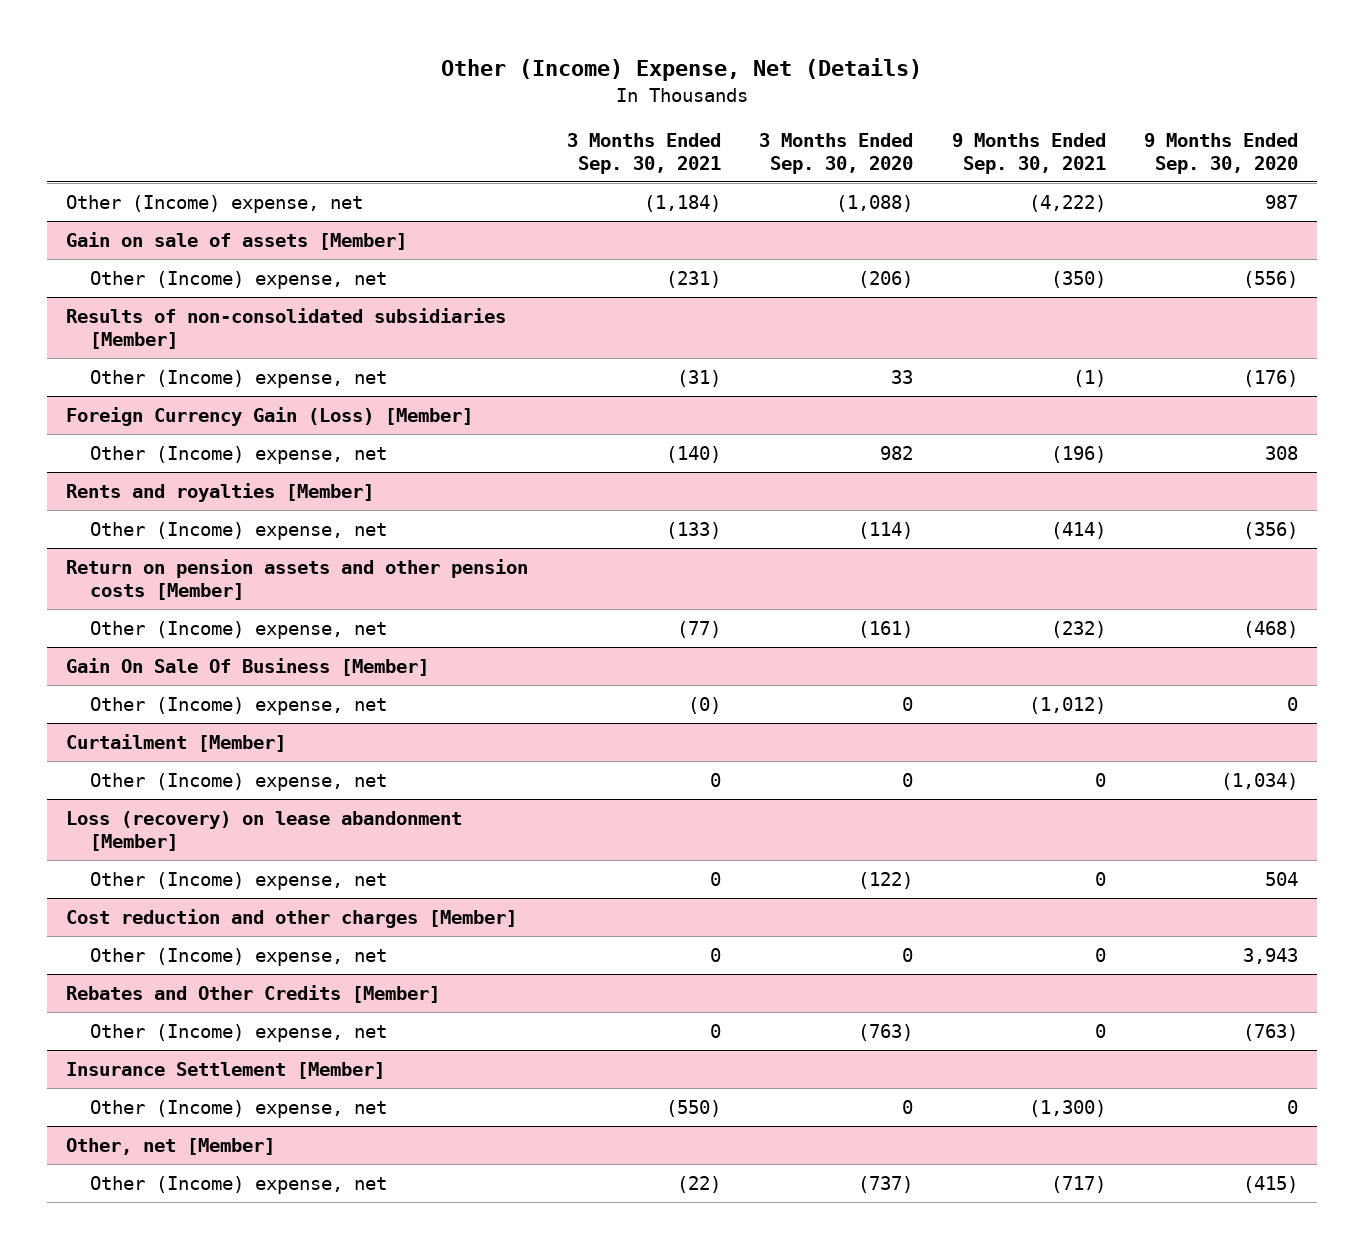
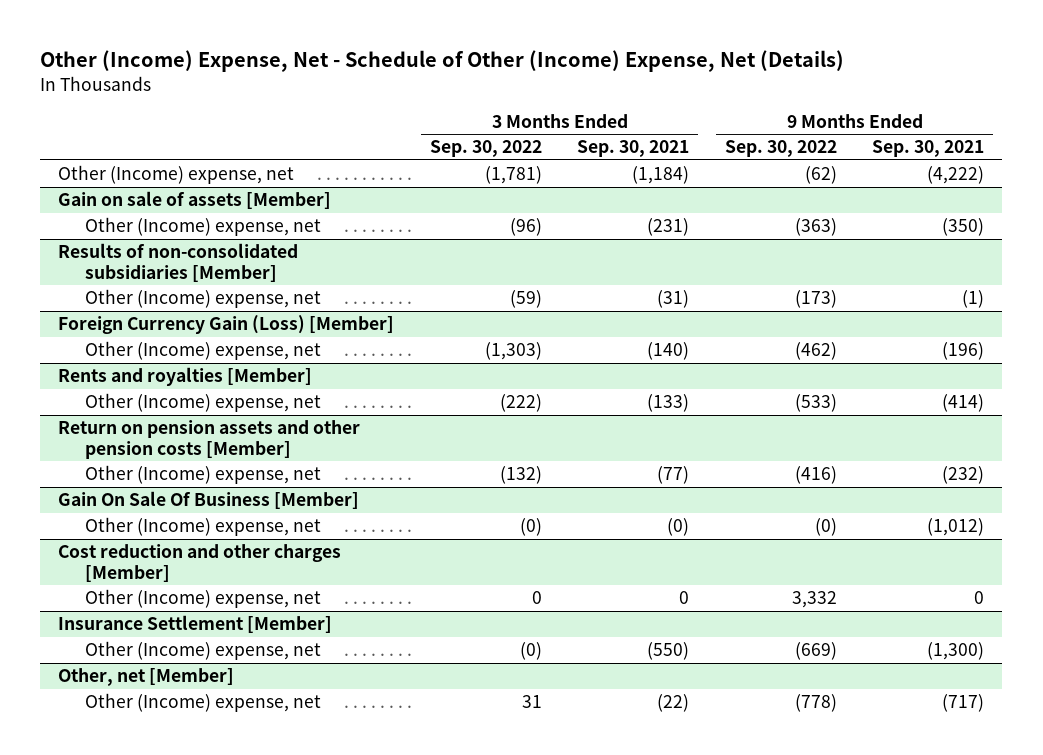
[441,58,923,82] Other (Income) Expense, Net (Details) -> [40,50,845,73] Other (Income) Expense, Net - Schedule of Other (Income) Expense, Net (Details)
[759,132,914,174] 3 Months Ended Sep. 30, 2020 -> none
[1144,132,1299,174] 9 Months Ended Sep. 30, 2020 -> none
none -> [429,140,542,158] Sep. 30, 2022
none -> [724,140,837,158] Sep. 30, 2022
[66,733,287,752] Curtailment [Member] -> none
[89,772,387,791] Other (Income) expense, net -> none
[66,810,463,852] Loss (recovery) on lease abandonment [Member] -> none
[89,871,387,890] Other (Income) expense, net -> none
[66,984,441,1003] Rebates and Other Credits [Member] -> none
[89,1023,387,1042] Other (Income) expense, net -> none

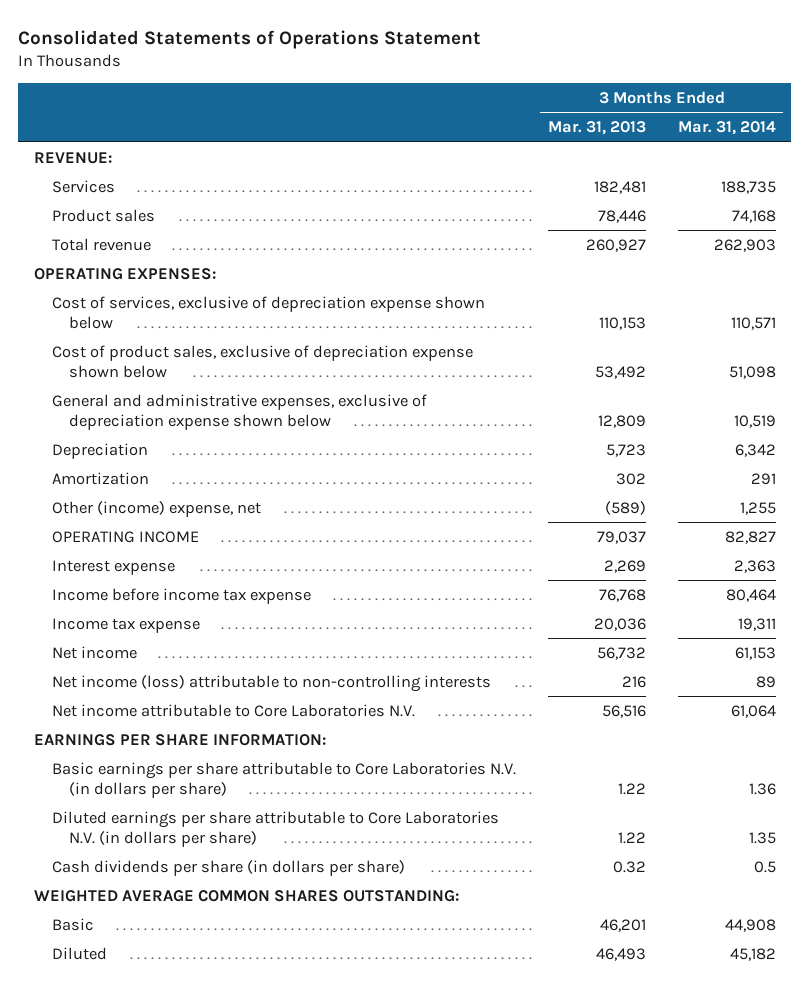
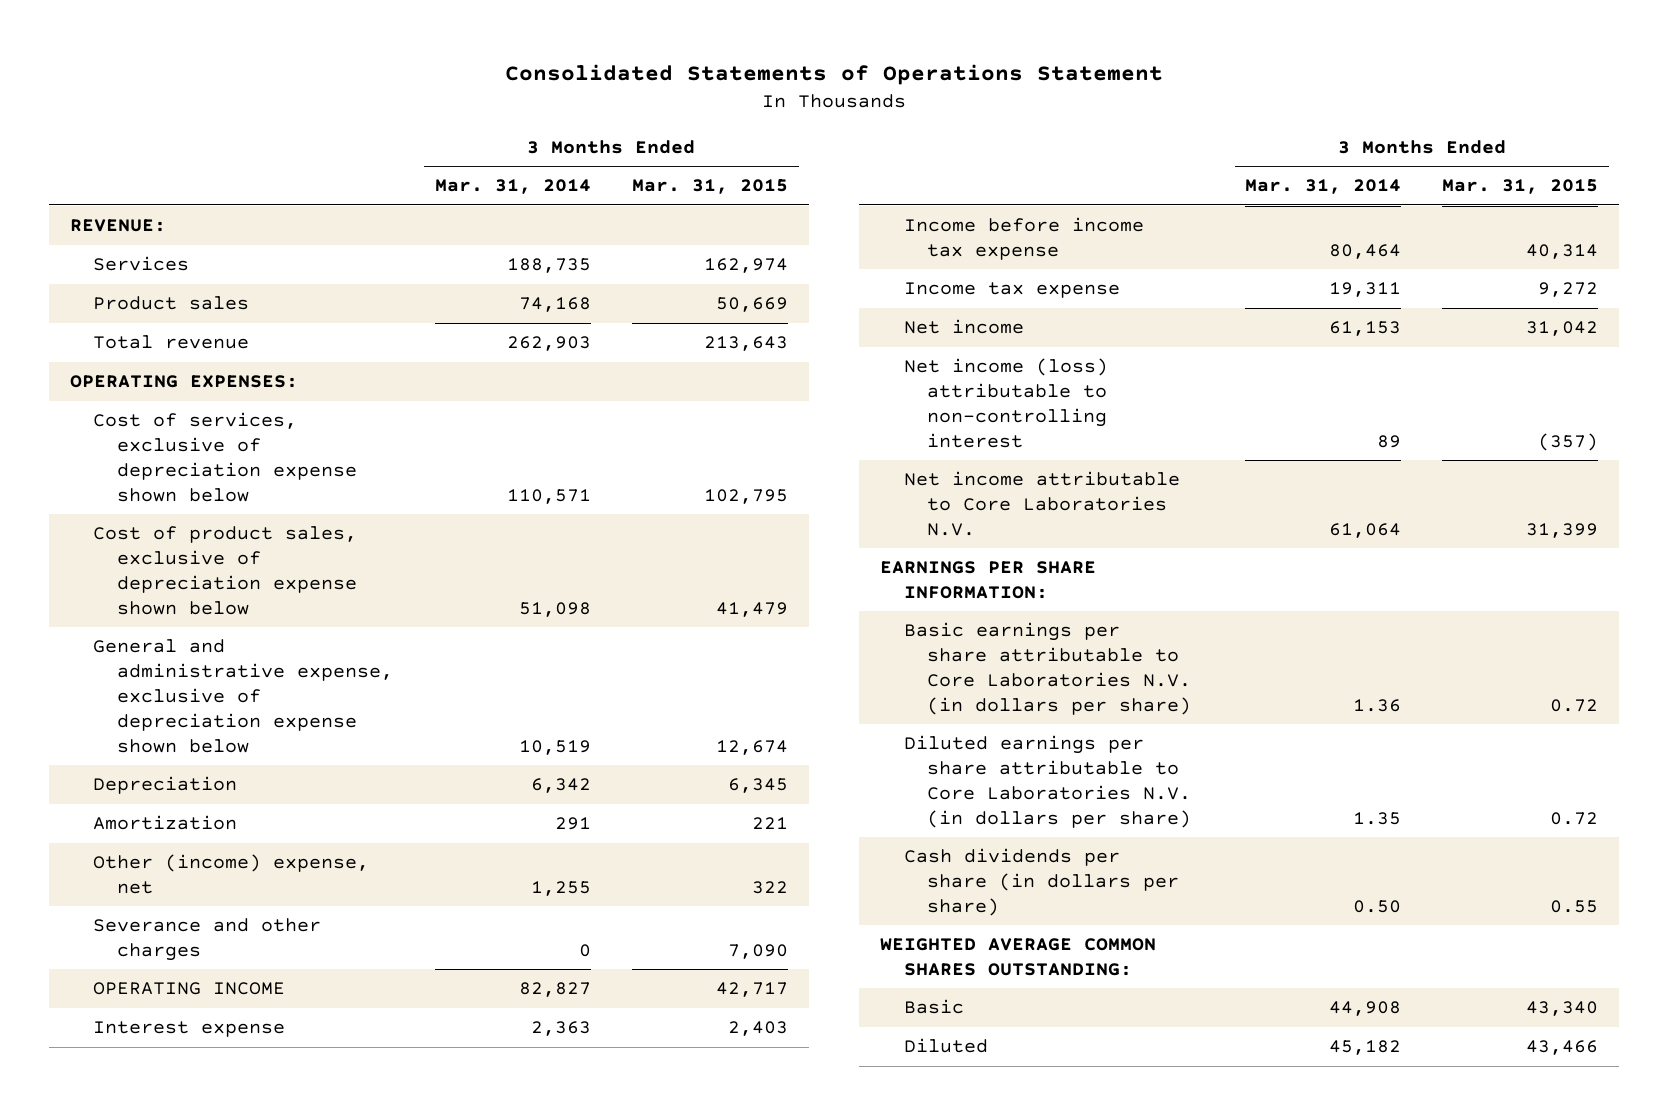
[547,121,646,136] Mar. 31, 2013 -> none
none -> [632,179,789,195] Mar. 31, 2015
[51,393,427,430] General and administrative expenses, exclusive of depreciation expense shown below -> [93,639,394,754] General and administrative expense, exclusive of depreciation expense shown below
none -> [93,918,322,962] Severance and other charges
[51,674,491,692] Net income (loss) attributable to non-controlling interests -> [903,358,1108,449] Net income (loss) attributable to non-controlling interest
[753,860,776,873] 0.5 -> [1352,900,1401,914] 0.50

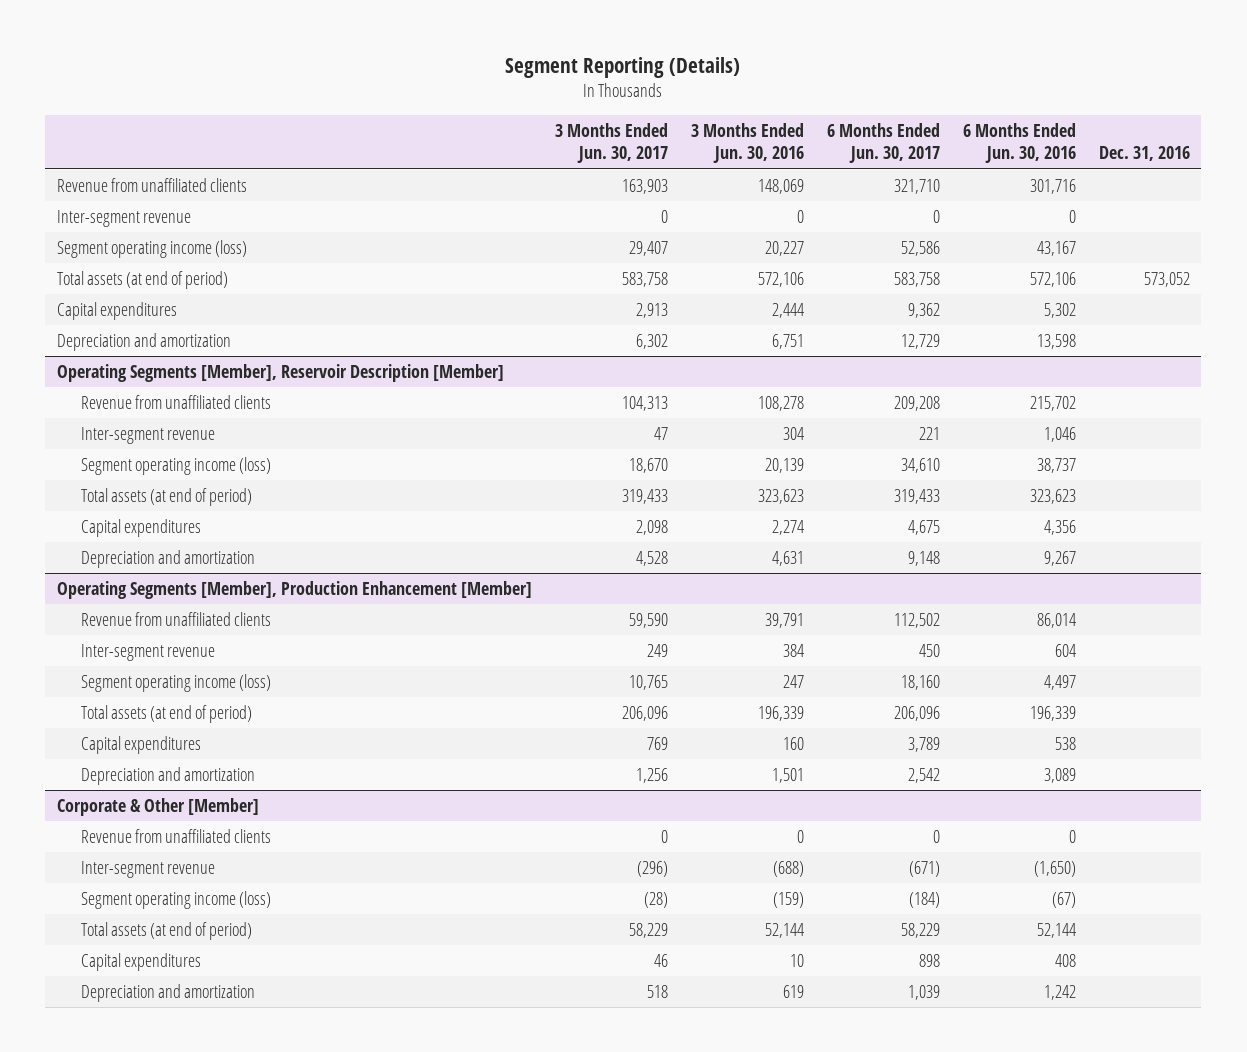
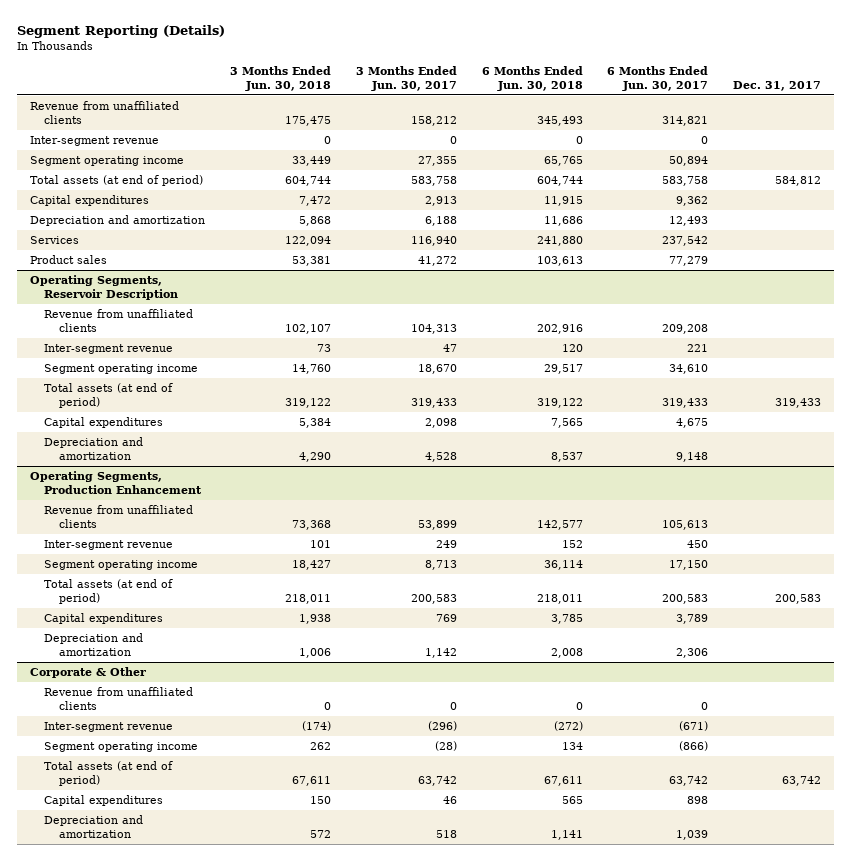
[690,122,804,164] 3 Months Ended Jun. 30, 2016 -> none
[962,122,1076,164] 6 Months Ended Jun. 30, 2016 -> none
[1098,146,1190,162] Dec. 31, 2016 -> none
none -> [229,65,331,91] 3 Months Ended Jun. 30, 2018
none -> [481,65,583,91] 6 Months Ended Jun. 30, 2018
none -> [733,80,822,91] Dec. 31, 2017
[621,178,668,194] 163,903 -> [410,116,457,127] 158,212
[893,178,940,194] 321,710 -> [662,116,709,127] 314,821
[56,239,247,258] Segment operating income (loss) -> [29,155,184,166] Segment operating income
[628,240,668,256] 29,407 -> [417,155,457,166] 27,355
[900,240,940,256] 52,586 -> [669,155,709,166] 50,894
[635,333,668,349] 6,302 -> [424,215,457,226] 6,188
[900,333,940,349] 12,729 -> [669,215,709,226] 12,493
none -> [29,235,79,244] Services
none -> [29,254,107,264] Product sales
[56,363,504,382] Operating Segments [Member], Reservoir Description [Member] -> [29,274,179,301] Operating Segments, Reservoir Description
[81,456,272,475] Segment operating income (loss) -> [44,363,199,374] Segment operating income
[56,580,532,599] Operating Segments [Member], Production Enhancement [Member] -> [29,470,203,495] Operating Segments, Production Enhancement
[628,612,668,628] 59,590 -> [417,520,457,531] 53,899
[893,612,940,628] 112,502 -> [662,520,709,531] 105,613
[81,673,272,692] Segment operating income (loss) -> [44,559,199,570] Segment operating income
[628,674,668,690] 10,765 -> [424,559,457,570] 8,713
[900,674,940,690] 18,160 -> [669,559,709,570] 17,150
[621,705,668,721] 206,096 -> [410,594,457,605] 200,583
[893,705,940,721] 206,096 -> [662,594,709,605] 200,583
[635,767,668,783] 1,256 -> [424,648,457,659] 1,142
[907,767,940,783] 2,542 -> [676,648,709,659] 2,306
[56,797,259,816] Corporate & Other [Member] -> [29,666,146,678] Corporate & Other
[81,890,272,909] Segment operating income (loss) -> [44,741,199,752] Segment operating income
[908,891,940,908] (184) -> [679,740,709,751] (866)
[628,922,668,938] 58,229 -> [417,776,457,787] 63,742
[900,922,940,938] 58,229 -> [669,776,709,787] 63,742

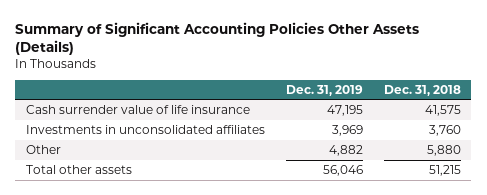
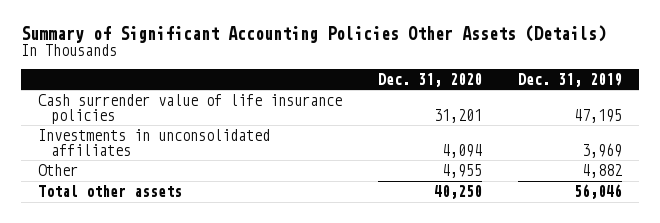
[383,84,461,96] Dec. 31, 2018 -> none
none -> [378,72,483,87] Dec. 31, 2020
[25,105,250,115] Cash surrender value of life insurance -> [38,93,343,124] Cash surrender value of life insurance policies

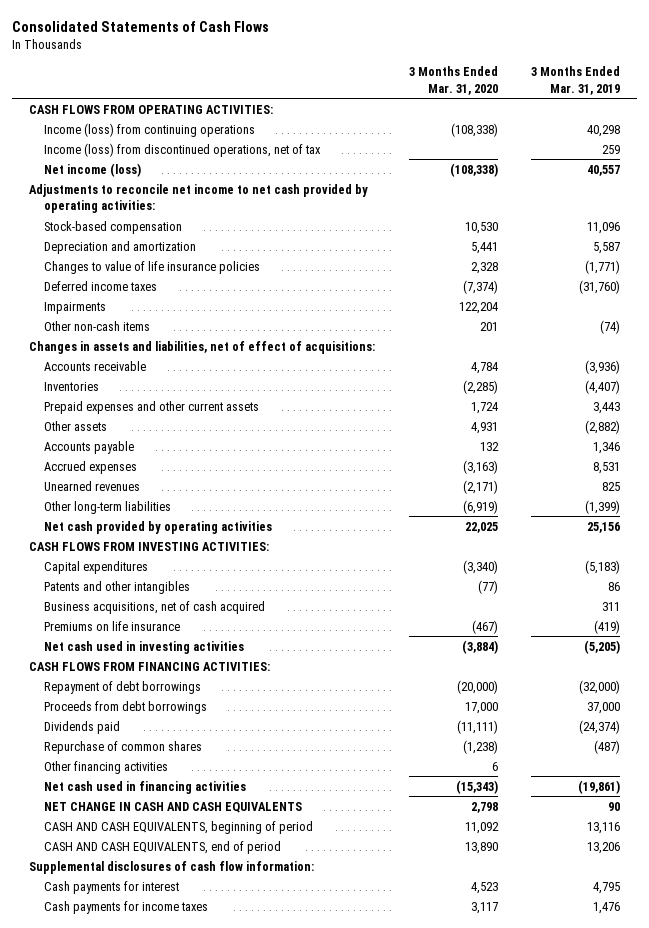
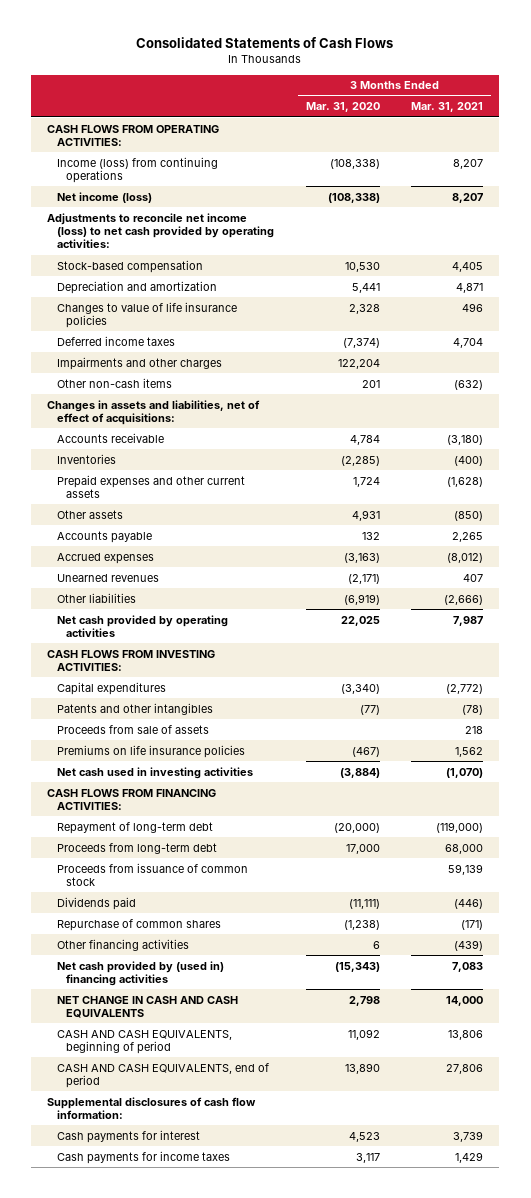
[531,66,621,95] 3 Months Ended Mar. 31, 2019 -> none
none -> [411,102,484,113] Mar. 31, 2021
[43,142,321,157] Income (loss) from discontinued operations, net of tax -> none
[28,183,368,214] Adjustments to reconcile net income to net cash provided by operating activities: -> [47,212,274,249] Adjustments to reconcile net income (loss) to net cash provided by operating activities:
[43,301,106,314] Impairments -> [56,356,222,370] Impairments and other charges
[43,500,171,514] Other long-term liabilities -> [56,592,136,603] Other liabilities
[43,600,265,614] Business acquisitions, net of cash acquired -> none
none -> [56,724,209,734] Proceeds from sale of assets
[43,620,180,631] Premiums on life insurance -> [56,744,245,758] Premiums on life insurance policies
[43,680,201,694] Repayment of debt borrowings -> [56,821,213,834] Repayment of long-term debt
[43,700,207,714] Proceeds from debt borrowings -> [56,842,217,854] Proceeds from long-term debt
none -> [56,862,248,886] Proceeds from issuance of common stock
[43,780,246,794] Net cash used in financing activities -> [56,960,224,986] Net cash provided by (used in) financing activities

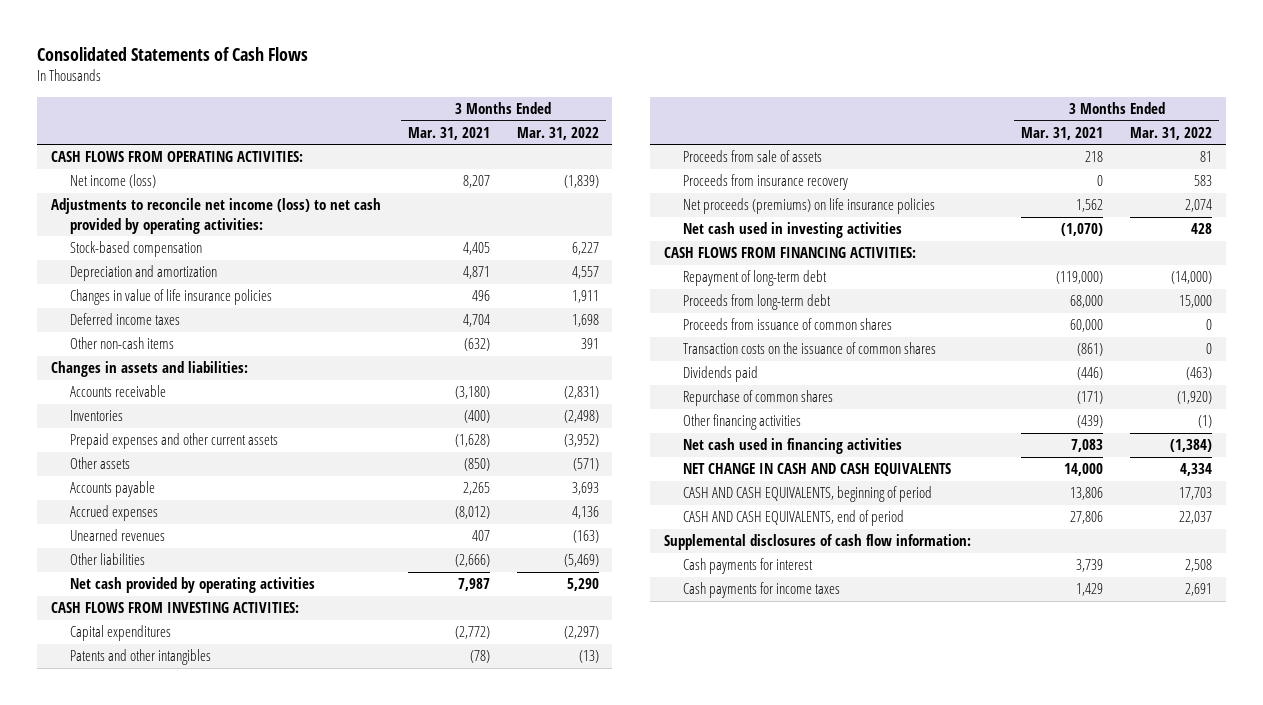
[305,102,380,113] Mar. 31, 2020 -> none
none -> [516,126,599,140] Mar. 31, 2022
[56,156,218,183] Income (loss) from continuing operations -> none
[56,301,237,328] Changes to value of life insurance policies -> [69,289,272,306] Changes in value of life insurance policies
[56,356,222,370] Impairments and other charges -> none
[47,399,261,425] Changes in assets and liabilities, net of effect of acquisitions: -> [50,361,248,378] Changes in assets and liabilities:
none -> [683,174,849,191] Proceeds from insurance recovery
[56,744,245,758] Premiums on life insurance policies -> [683,198,936,215] Net proceeds (premiums) on life insurance policies
[56,862,248,886] Proceeds from issuance of common stock -> [683,318,893,331] Proceeds from issuance of common shares
[448,863,484,875] 59,139 -> [1070,319,1104,333] 60,000
none -> [683,342,937,355] Transaction costs on the issuance of common shares
[56,960,224,986] Net cash provided by (used in) financing activities -> [683,438,903,455] Net cash used in financing activities

